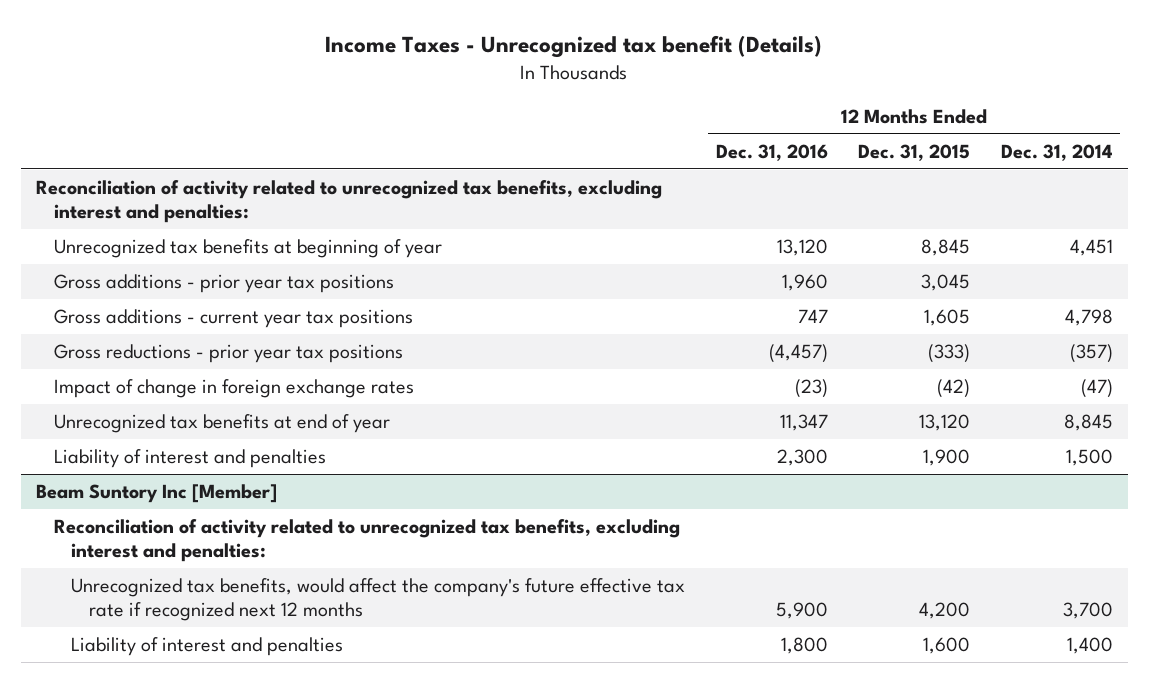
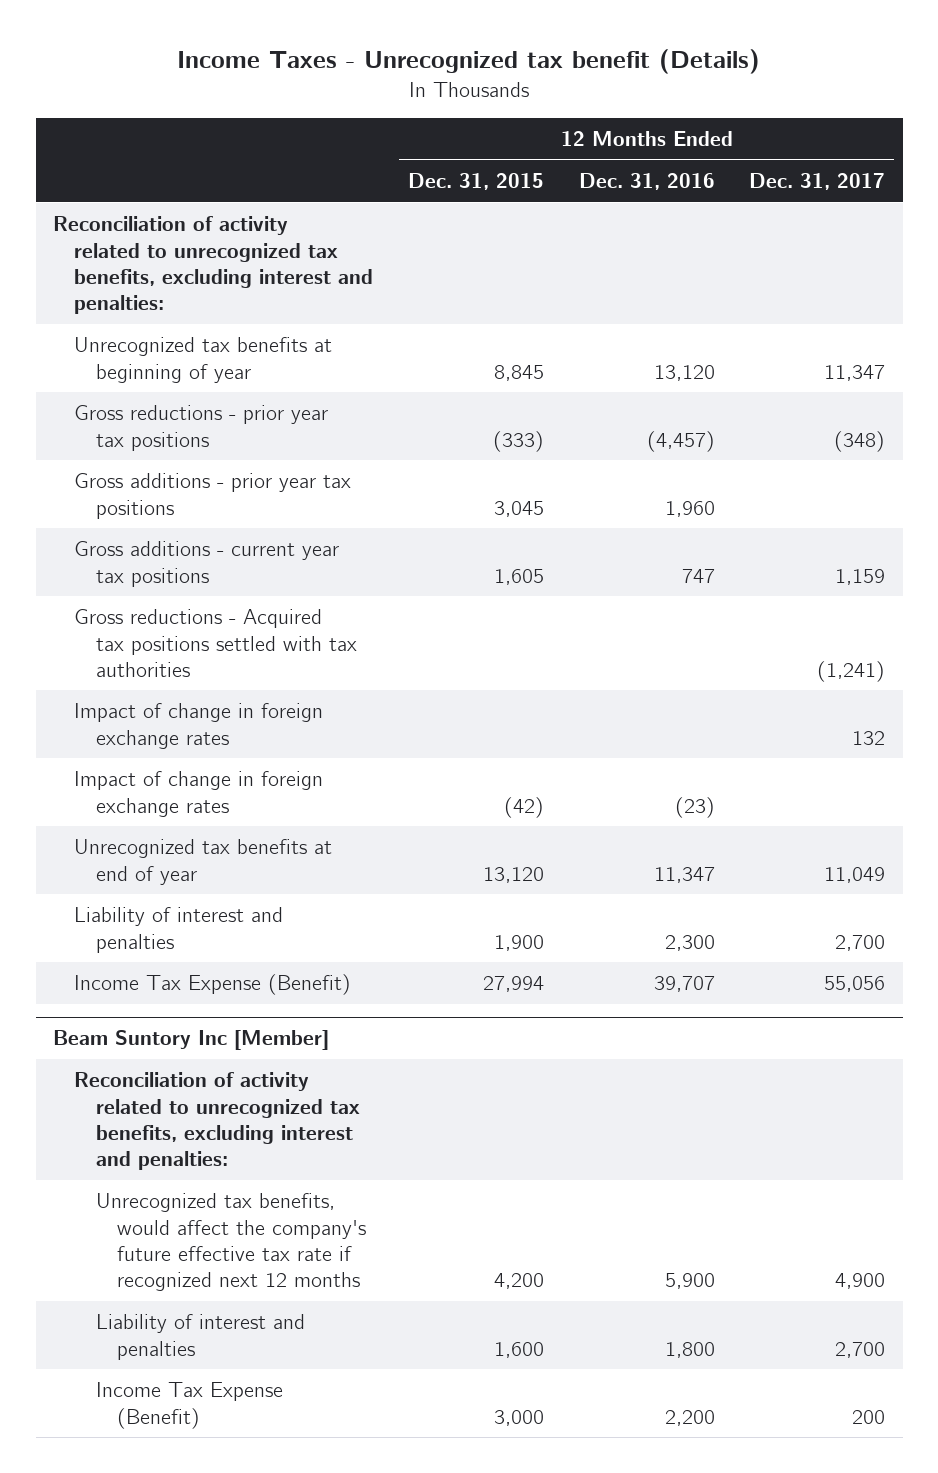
[1000,143,1113,161] Dec. 31, 2014 -> none
none -> [749,173,886,191] Dec. 31, 2017
[53,344,403,364] Gross reductions - prior year tax positions -> [74,405,329,451] Gross reductions - prior year tax positions
none -> [74,609,357,677] Gross reductions - Acquired tax positions settled with tax authorities
none -> [74,703,324,749] Impact of change in foreign exchange rates
none -> [74,974,352,996] Income Tax Expense (Benefit)
none -> [95,1382,283,1429] Income Tax Expense (Benefit)

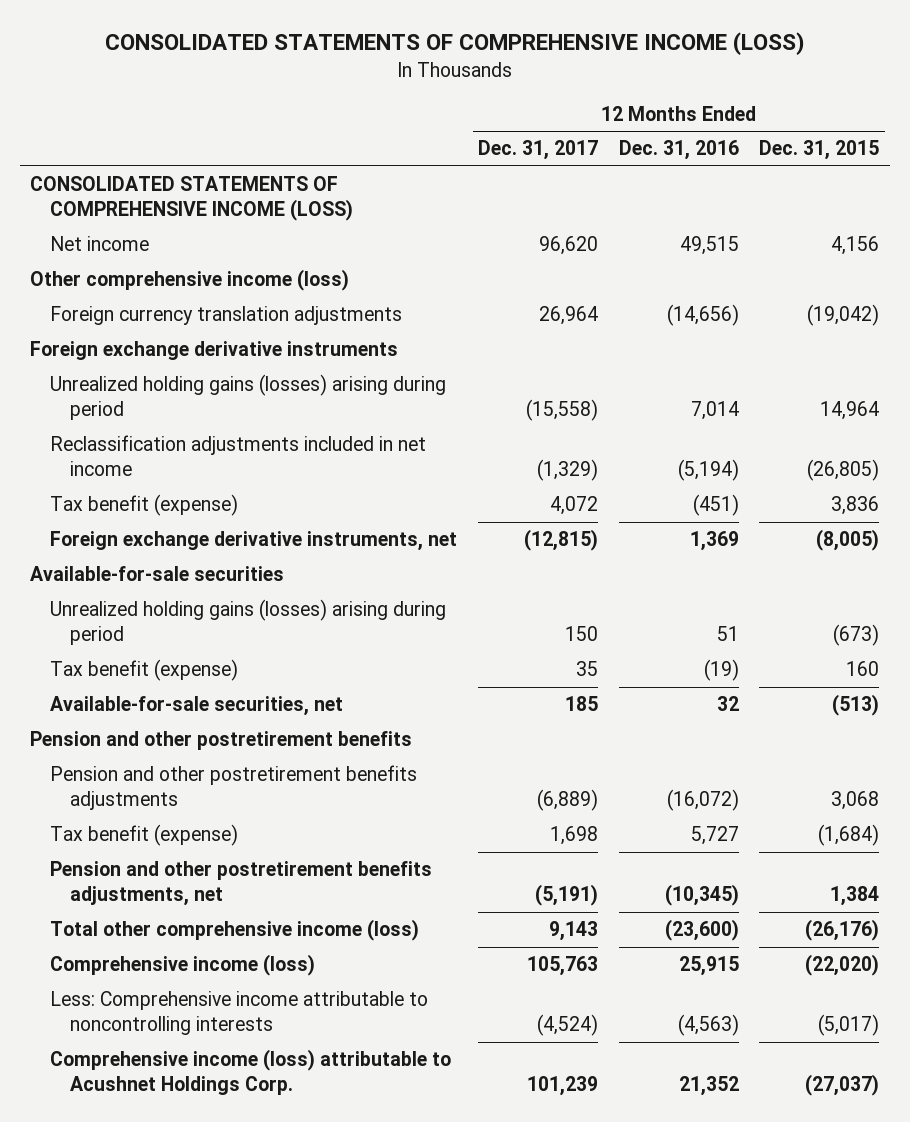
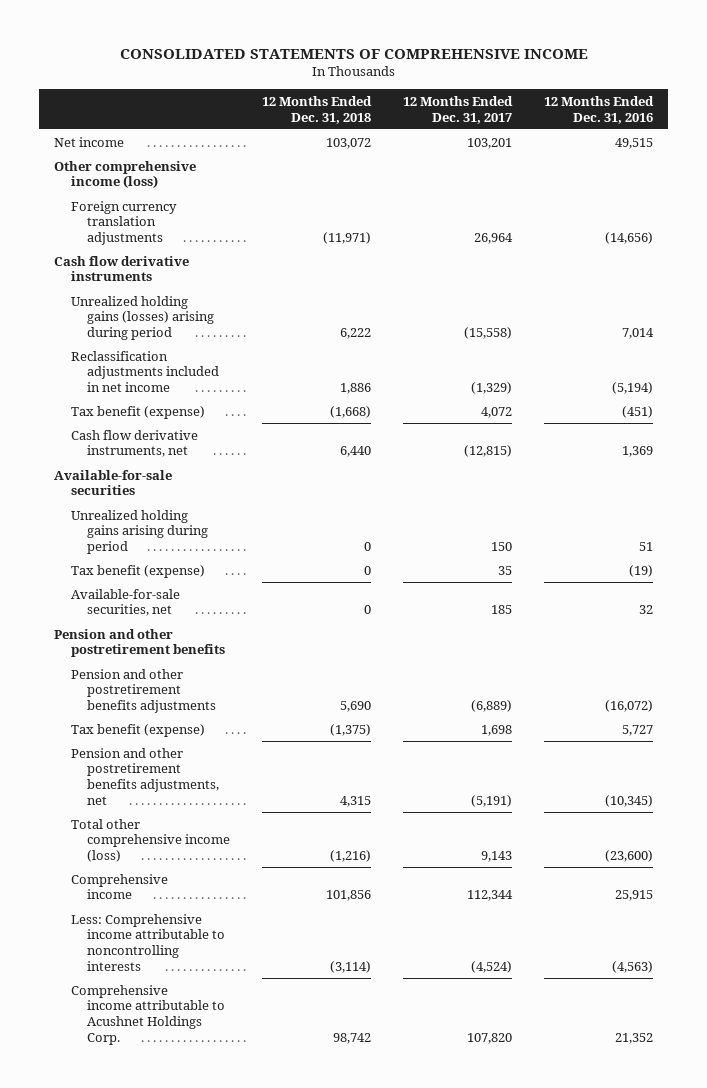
[104,32,804,56] CONSOLIDATED STATEMENTS OF COMPREHENSIVE INCOME (LOSS) -> [119,48,588,59] CONSOLIDATED STATEMENTS OF COMPREHENSIVE INCOME
[759,140,880,161] Dec. 31, 2015 -> none
none -> [262,95,373,124] 12 Months Ended Dec. 31, 2018
[30,176,354,222] CONSOLIDATED STATEMENTS OF COMPREHENSIVE INCOME (LOSS) -> none
[538,236,598,256] 96,620 -> [466,137,512,149] 103,201
[30,341,399,361] Foreign exchange derivative instruments -> [54,255,190,282] Cash flow derivative instruments
[50,531,458,552] Foreign exchange derivative instruments, net -> [70,429,198,458] Cash flow derivative instruments, net
[50,599,447,646] Unrealized holding gains (losses) arising during period -> [70,509,209,554] Unrealized holding gains arising during period
[50,954,316,977] Comprehensive income (loss) -> [70,873,168,900] Comprehensive income
[526,956,598,977] 105,763 -> [466,890,513,902] 112,344
[50,1049,452,1096] Comprehensive income (loss) attributable to Acushnet Holdings Corp. -> [70,984,226,1045] Comprehensive income attributable to Acushnet Holdings Corp.
[526,1076,598,1097] 101,239 -> [466,1032,512,1044] 107,820

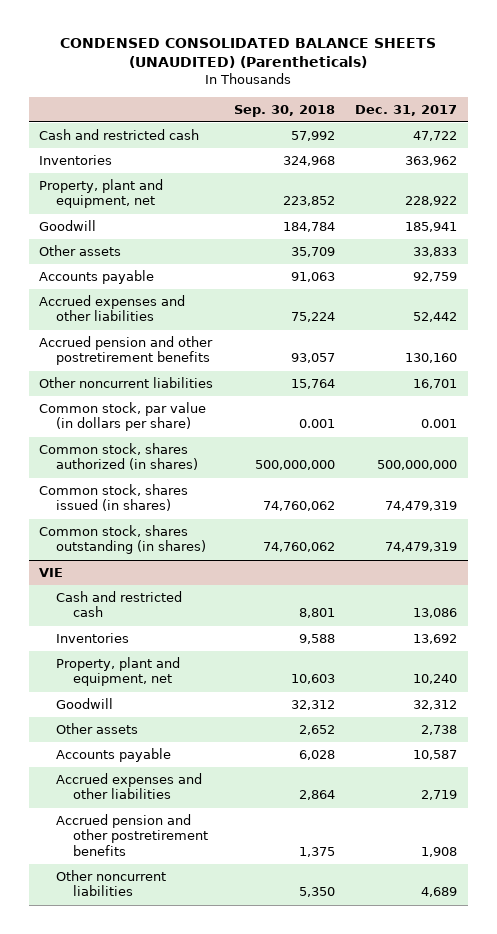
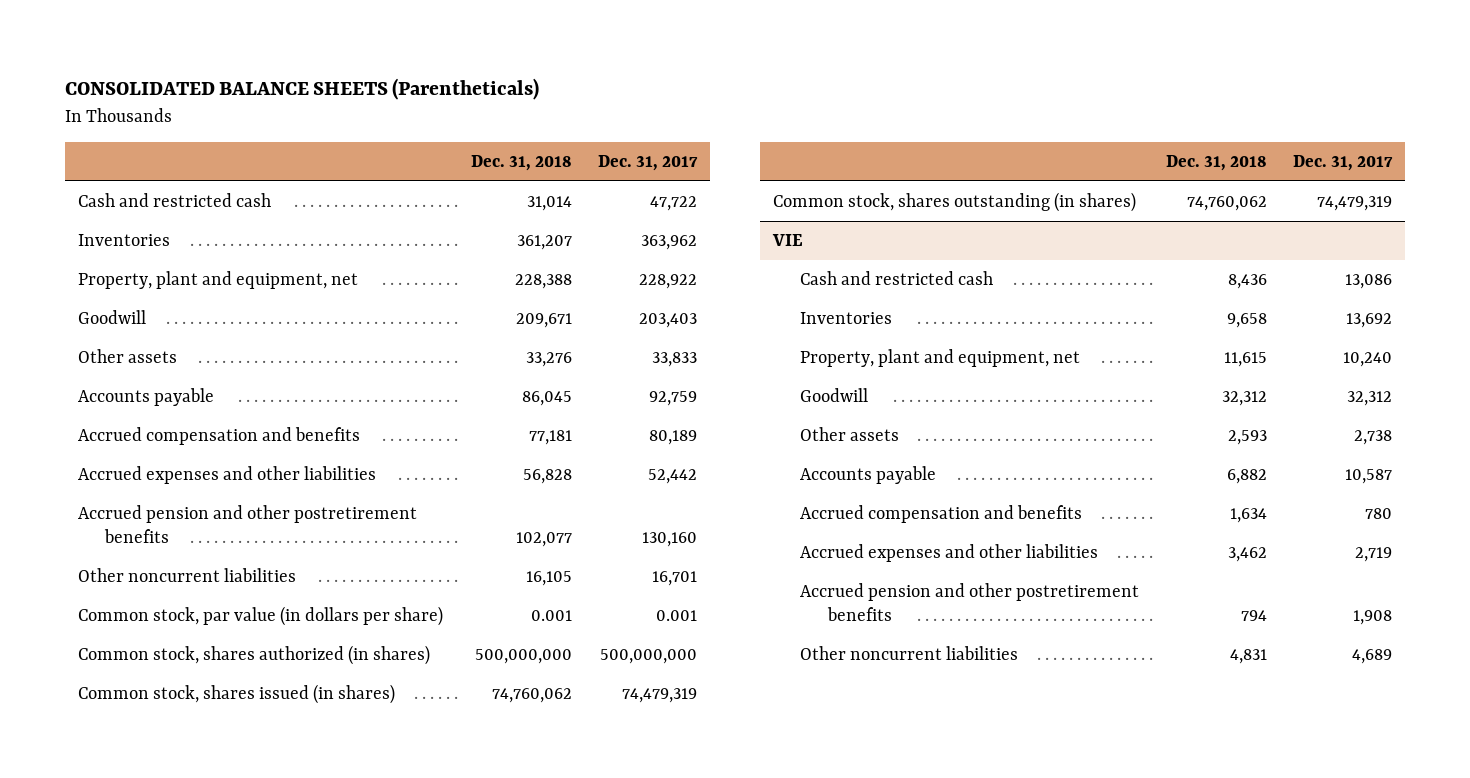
[60,38,437,69] CONDENSED CONSOLIDATED BALANCE SHEETS (UNAUDITED) (Parentheticals) -> [64,78,539,101] CONSOLIDATED BALANCE SHEETS (Parentheticals)
[233,104,335,117] Sep. 30, 2018 -> none
none -> [470,154,572,171] Dec. 31, 2018
[405,222,458,233] 185,941 -> [639,313,698,329] 203,403
none -> [77,427,360,446] Accrued compensation and benefits
none -> [800,505,1083,524] Accrued compensation and benefits

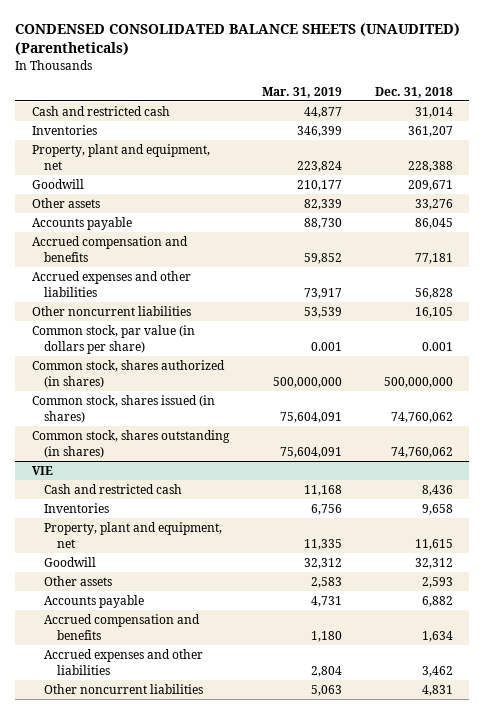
[64,78,539,101] CONSOLIDATED BALANCE SHEETS (Parentheticals) -> [15,23,461,56] CONDENSED CONSOLIDATED BALANCE SHEETS (UNAUDITED) (Parentheticals)
[598,154,699,171] Dec. 31, 2017 -> none
none -> [261,86,342,98] Mar. 31, 2019
[77,505,417,544] Accrued pension and other postretirement benefits -> none
[800,583,1140,622] Accrued pension and other postretirement benefits -> none

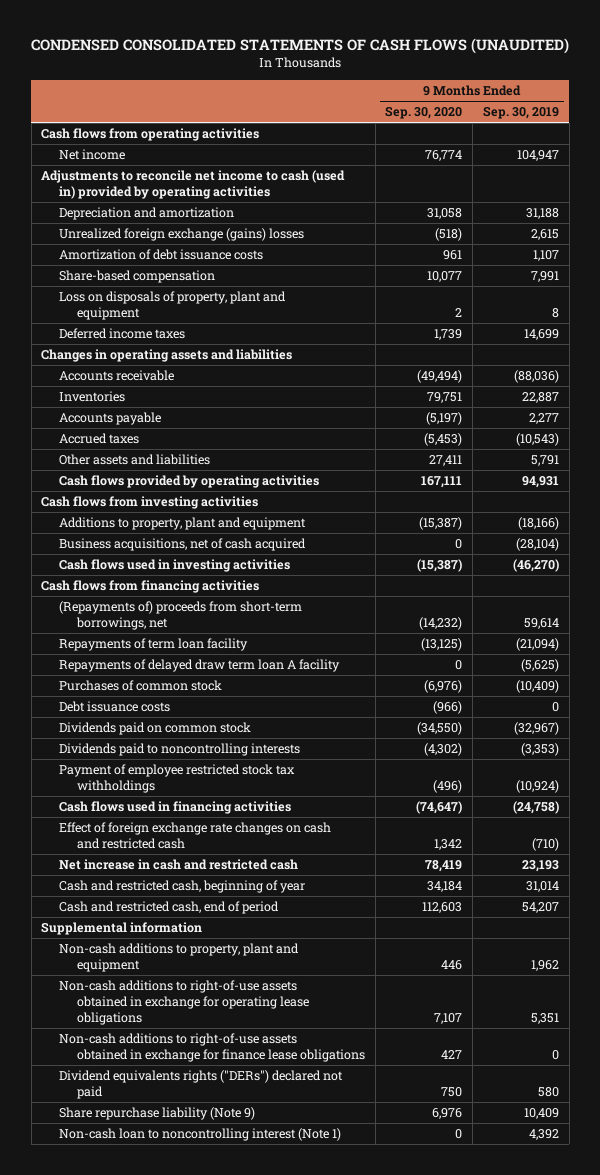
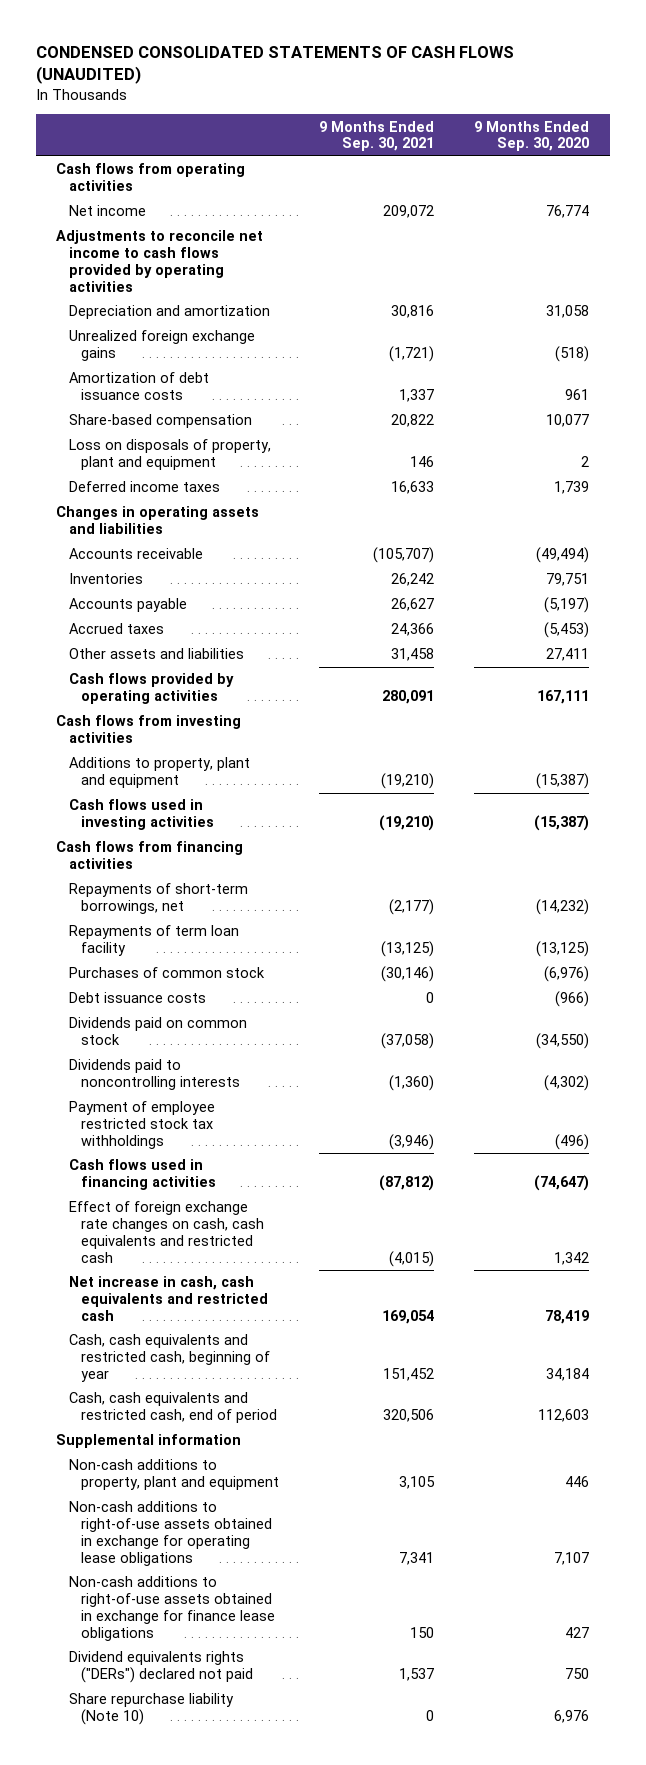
[482,106,559,120] Sep. 30, 2019 -> none
none -> [319,120,435,152] 9 Months Ended Sep. 30, 2021
[41,170,346,200] Adjustments to reconcile net income to cash (used in) provided by operating activities -> [56,230,264,293] Adjustments to reconcile net income to cash flows provided by operating activities
[59,228,305,242] Unrealized foreign exchange (gains) losses -> [68,330,255,362] Unrealized foreign exchange gains
[59,538,307,552] Business acquisitions, net of cash acquired -> none
[59,601,303,631] (Repayments of) proceeds from short-term borrowings, net -> [68,883,248,915] Repayments of short-term borrowings, net
[59,659,341,673] Repayments of delayed draw term loan A facility -> none
[59,822,332,850] Effect of foreign exchange rate changes on cash and restricted cash -> [68,1201,265,1264] Effect of foreign exchange rate changes on cash, cash equivalents and restricted cash
[59,859,299,871] Net increase in cash and restricted cash -> [68,1276,269,1322] Net increase in cash, cash equivalents and restricted cash
[59,880,306,894] Cash and restricted cash, beginning of year -> [68,1334,271,1383] Cash, cash equivalents and restricted cash, beginning of year
[59,901,280,915] Cash and restricted cash, end of period -> [68,1392,278,1424] Cash, cash equivalents and restricted cash, end of period
[59,1128,342,1142] Non-cash loan to noncontrolling interest (Note 1) -> none
[59,1107,256,1121] Share repurchase liability (Note 9) -> [68,1693,234,1726] Share repurchase liability (Note 10)

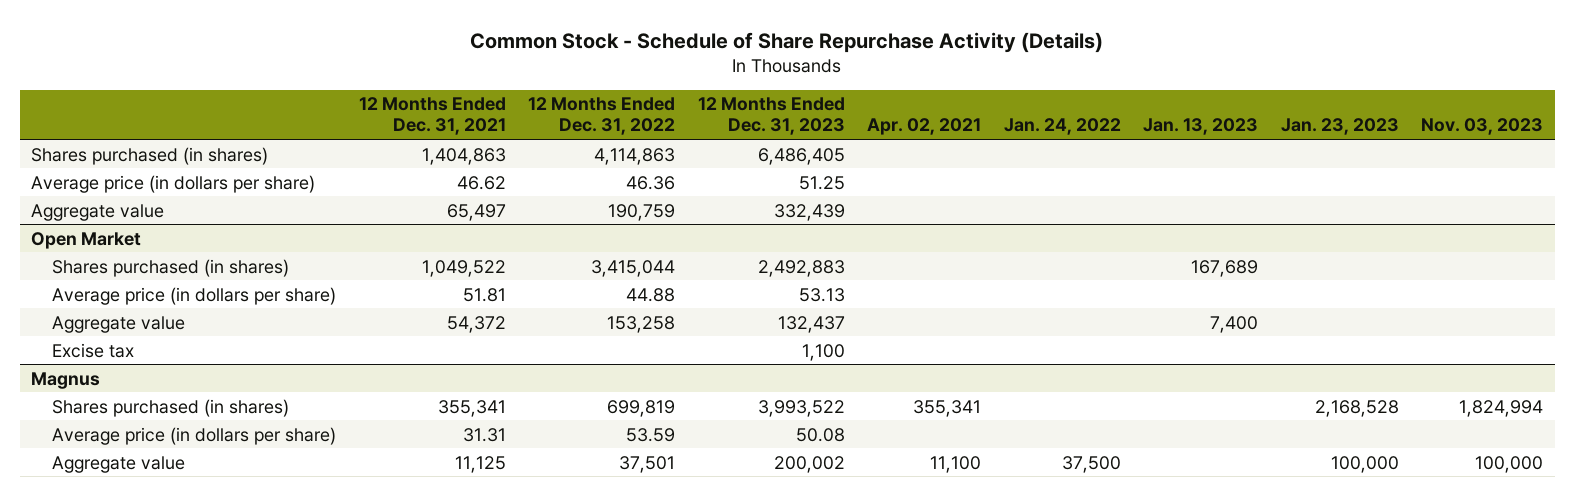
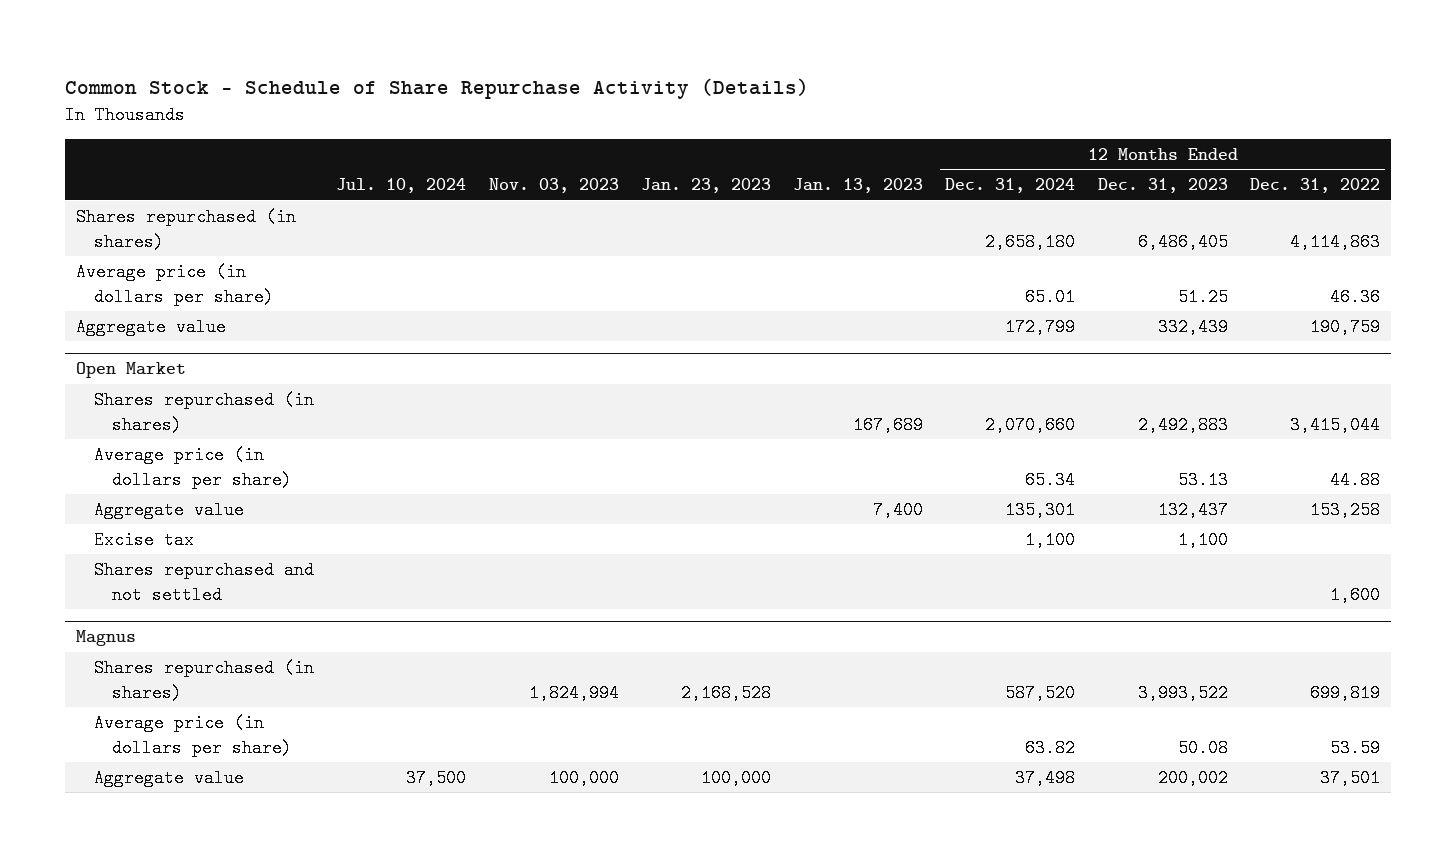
[358,97,506,136] 12 Months Ended Dec. 31, 2021 -> none
[867,118,982,136] Apr. 02, 2021 -> none
[1003,118,1121,136] Jan. 24, 2022 -> none
none -> [336,178,467,194] Jul. 10, 2024
none -> [945,178,1076,194] Dec. 31, 2024
[31,146,269,165] Shares purchased (in shares) -> [76,207,297,251] Shares repurchased (in shares)
[52,258,290,277] Shares purchased (in shares) -> [94,390,315,434] Shares repurchased (in shares)
none -> [94,560,315,604] Shares repurchased and not settled
[52,398,290,417] Shares purchased (in shares) -> [94,658,315,702] Shares repurchased (in shares)

